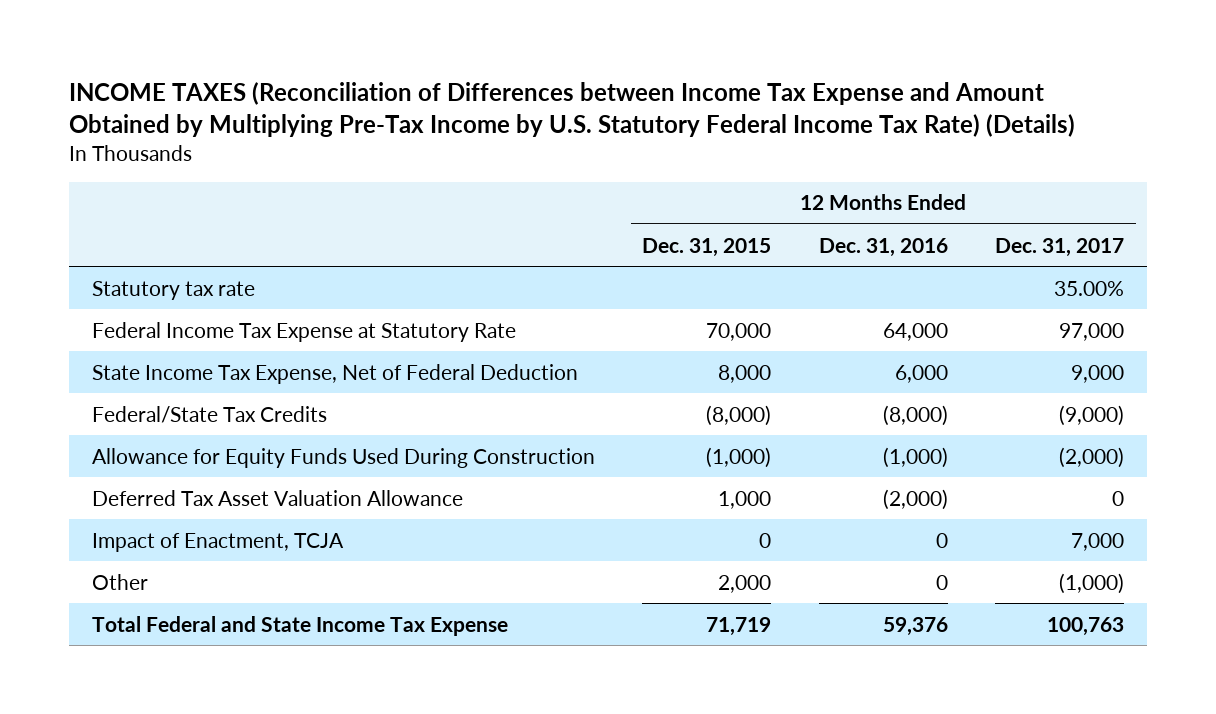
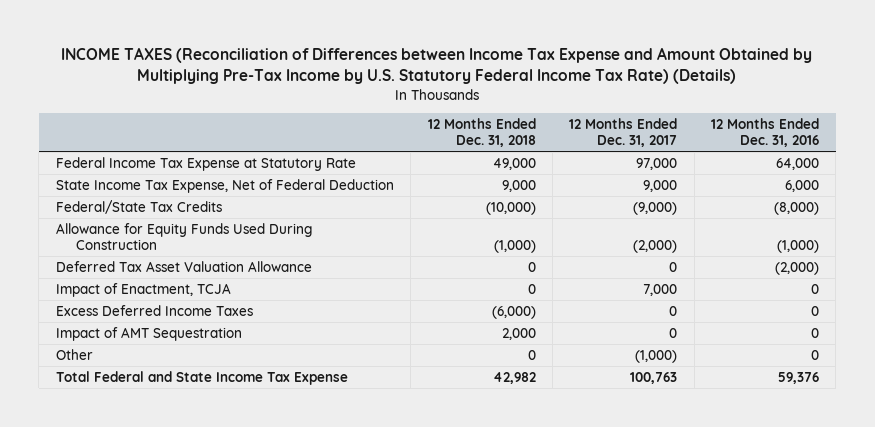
[642,237,772,257] Dec. 31, 2015 -> none
none -> [427,117,536,148] 12 Months Ended Dec. 31, 2018
[92,280,256,300] Statutory tax rate -> none
none -> [55,304,253,316] Excess Deferred Income Taxes
none -> [55,326,242,341] Impact of AMT Sequestration

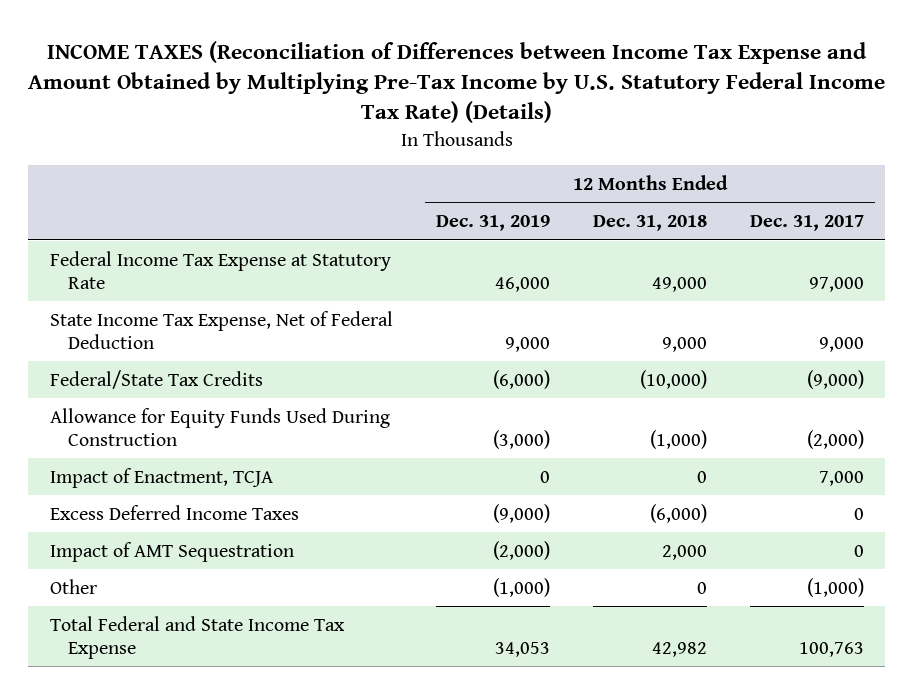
[711,117,820,148] 12 Months Ended Dec. 31, 2016 -> none
none -> [435,215,550,232] Dec. 31, 2019
[55,260,312,272] Deferred Tax Asset Valuation Allowance -> none

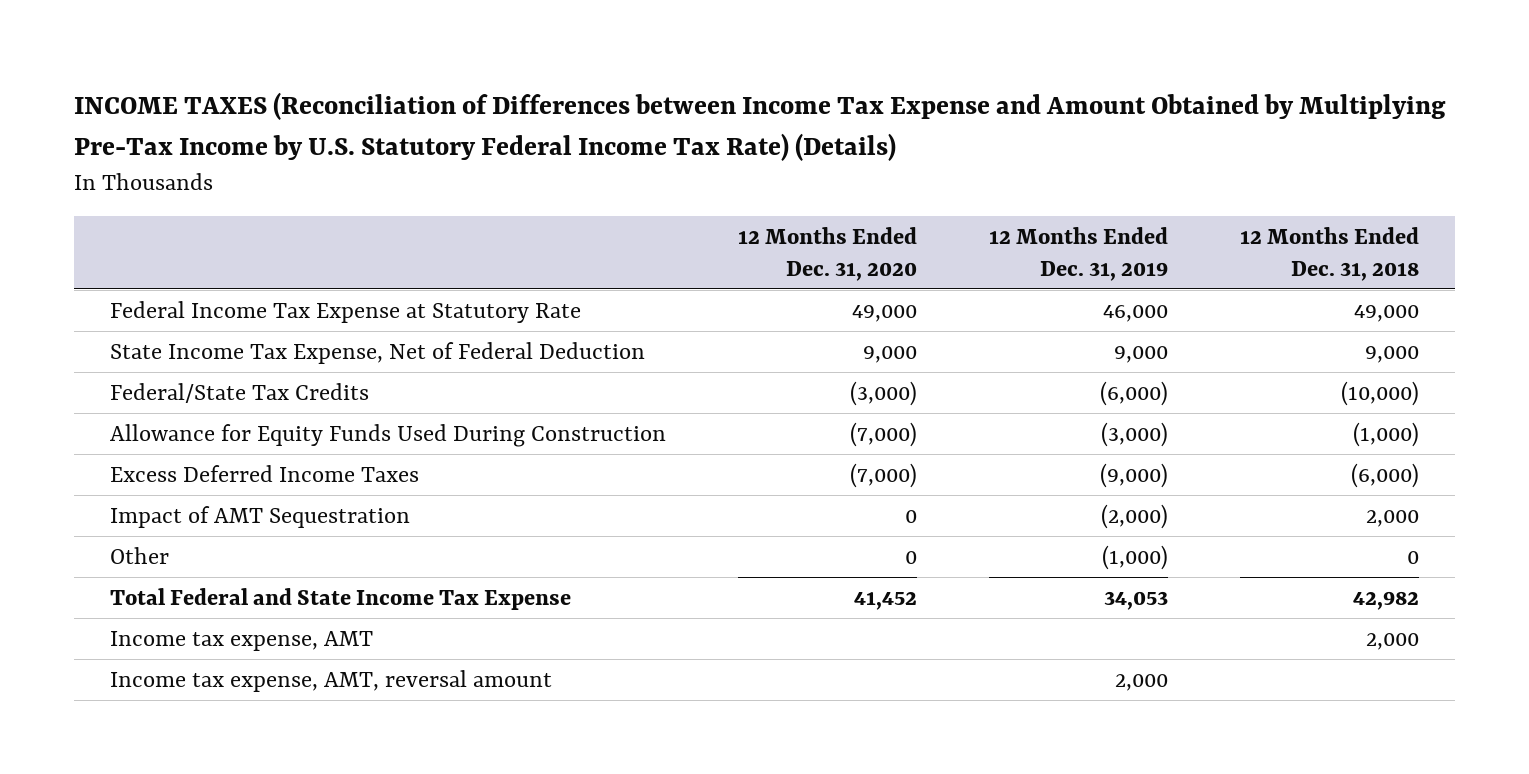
[749,215,864,232] Dec. 31, 2017 -> none
none -> [738,226,918,281] 12 Months Ended Dec. 31, 2020
[49,467,273,488] Impact of Enactment, TCJA -> none
none -> [109,631,373,652] Income tax expense, AMT
none -> [109,670,552,693] Income tax expense, AMT, reversal amount

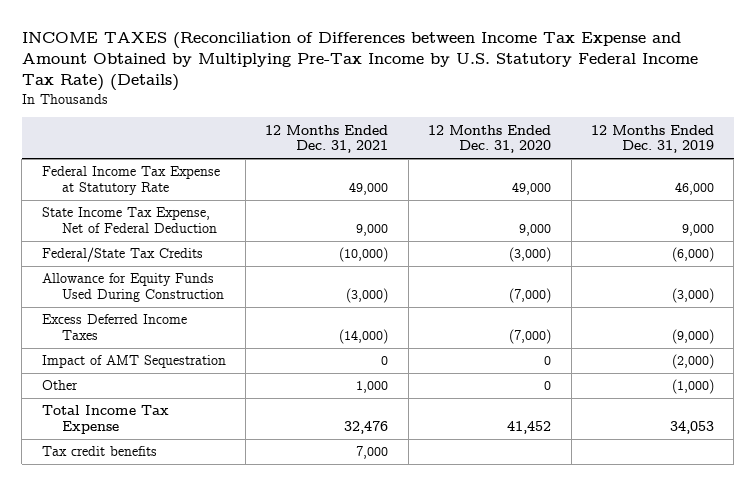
[1240,226,1420,281] 12 Months Ended Dec. 31, 2018 -> none
none -> [265,124,389,154] 12 Months Ended Dec. 31, 2021
[109,631,373,652] Income tax expense, AMT -> none
[109,670,552,693] Income tax expense, AMT, reversal amount -> none
[109,588,571,611] Total Federal and State Income Tax Expense -> [41,405,169,434] Total Income Tax Expense
none -> [41,446,157,457] Tax credit benefits

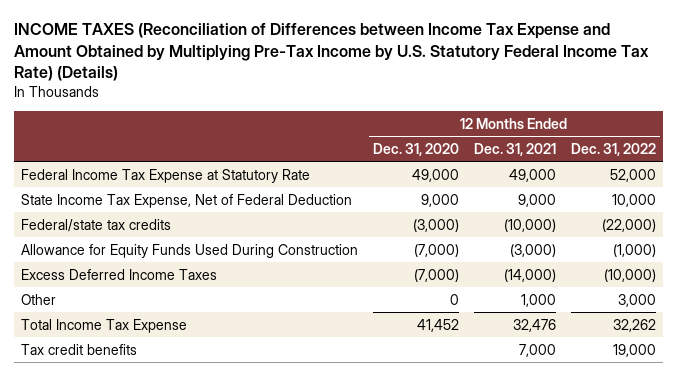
[590,124,714,154] 12 Months Ended Dec. 31, 2019 -> none
none -> [570,142,656,156] Dec. 31, 2022
[41,247,203,263] Federal/State Tax Credits -> [20,218,171,232] Federal/state tax credits
[41,355,226,369] Impact of AMT Sequestration -> none

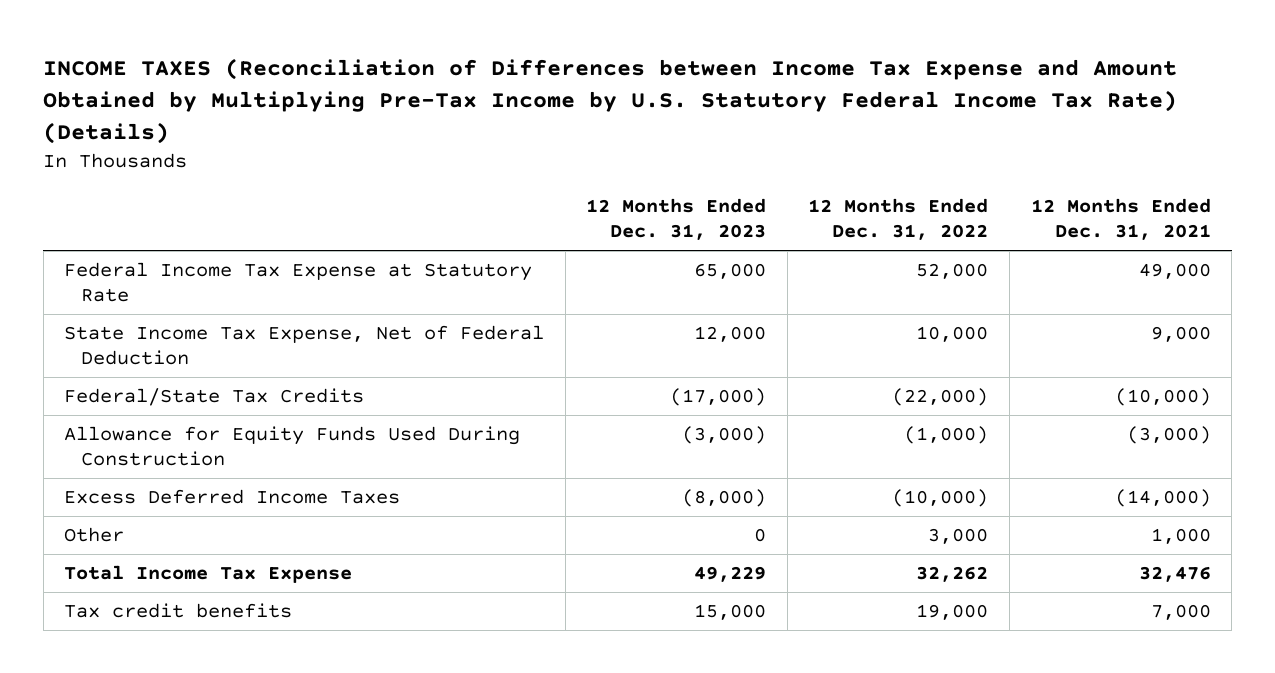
[372,142,459,156] Dec. 31, 2020 -> none
none -> [586,198,767,241] 12 Months Ended Dec. 31, 2023
[20,218,171,232] Federal/state tax credits -> [64,388,365,407] Federal/State Tax Credits

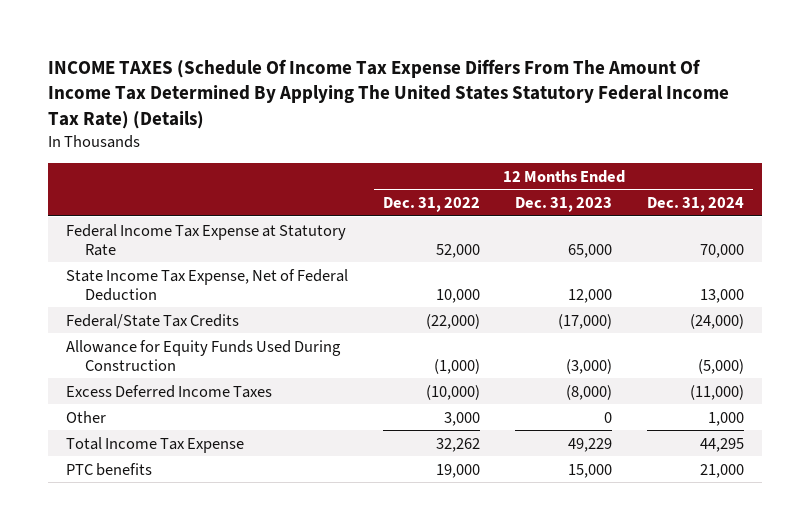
[43,57,1178,144] INCOME TAXES (Reconciliation of Differences between Income Tax Expense and Amount Obtained by Multiplying Pre-Tax Income by U.S. Statutory Federal Income Tax Rate) (Details) -> [48,58,730,129] INCOME TAXES (Schedule Of Income Tax Expense Differs From The Amount Of Income Tax Determined By Applying The United States Statutory Federal Income Tax Rate) (Details)
[1030,198,1211,241] 12 Months Ended Dec. 31, 2021 -> none
none -> [647,197,745,213] Dec. 31, 2024
[64,603,293,619] Tax credit benefits -> [65,462,152,476] PTC benefits

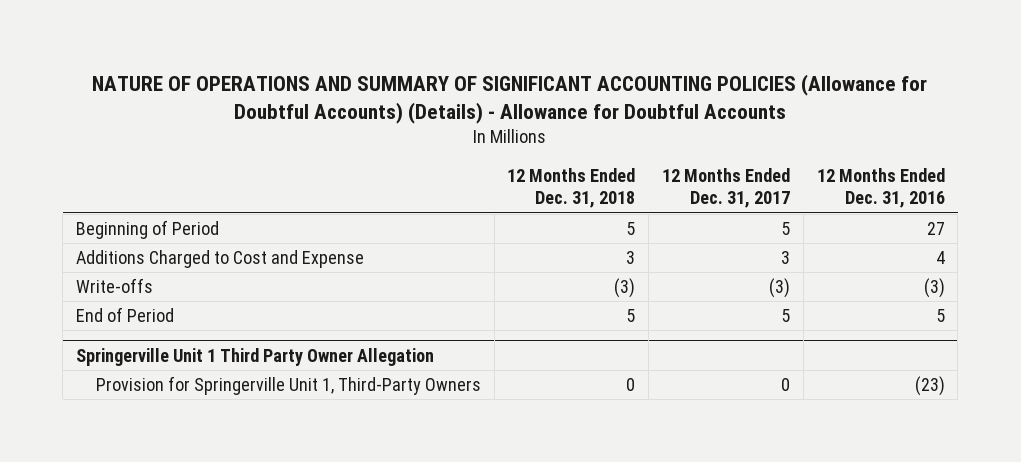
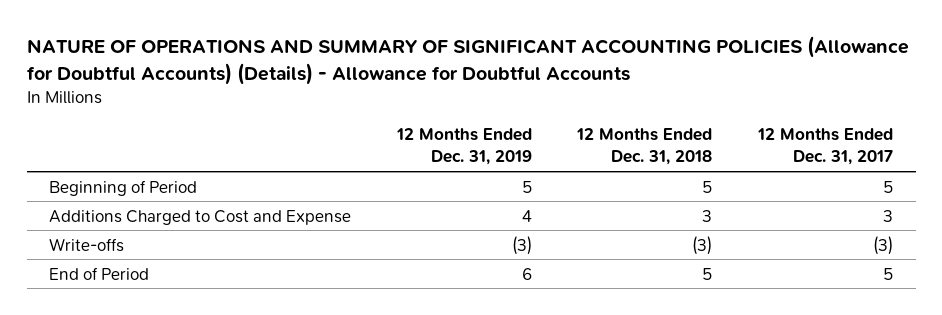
[816,168,945,209] 12 Months Ended Dec. 31, 2016 -> none
none -> [395,128,532,166] 12 Months Ended Dec. 31, 2019
[76,348,435,367] Springerville Unit 1 Third Party Owner Allegation -> none
[95,376,481,396] Provision for Springerville Unit 1, Third-Party Owners -> none

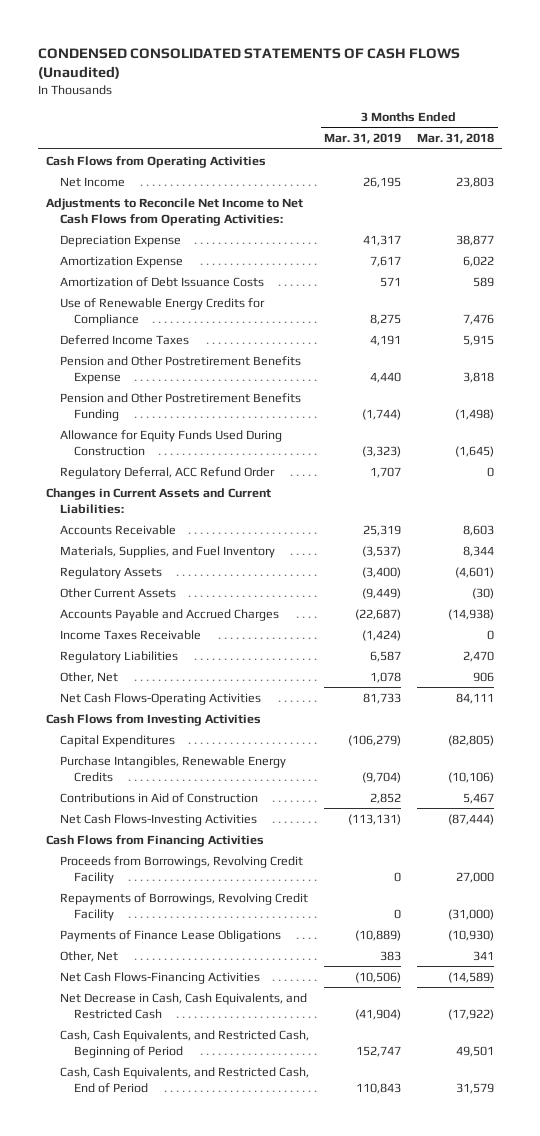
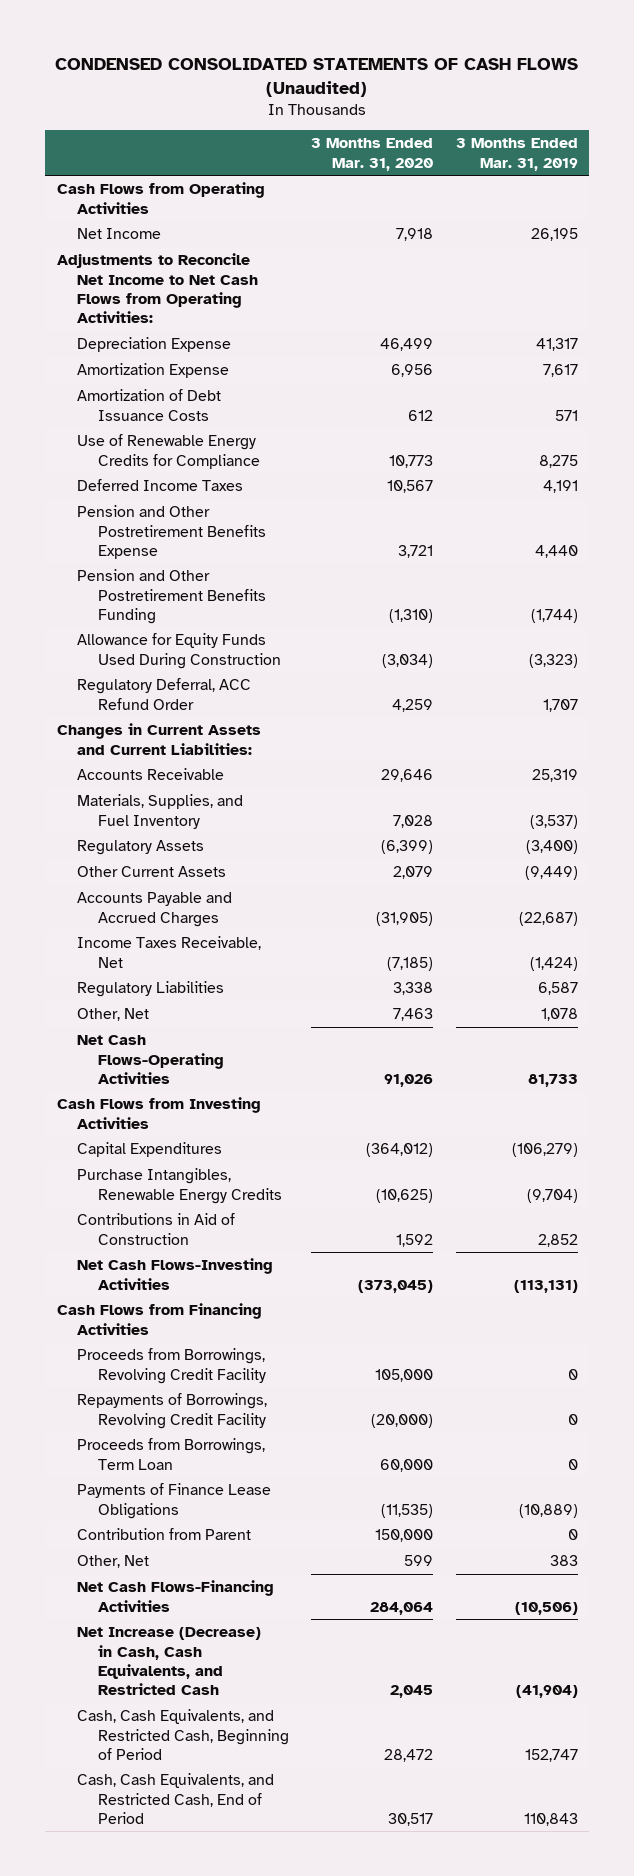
[416,133,494,145] Mar. 31, 2018 -> none
none -> [311,138,434,171] 3 Months Ended Mar. 31, 2020
[59,629,201,640] Income Taxes Receivable -> [77,936,262,968] Income Taxes Receivable, Net
none -> [77,1438,266,1470] Proceeds from Borrowings, Term Loan
none -> [77,1528,252,1541] Contribution from Parent
[59,992,307,1019] Net Decrease in Cash, Cash Equivalents, and Restricted Cash -> [77,1627,262,1696] Net Increase (Decrease) in Cash, Cash Equivalents, and Restricted Cash

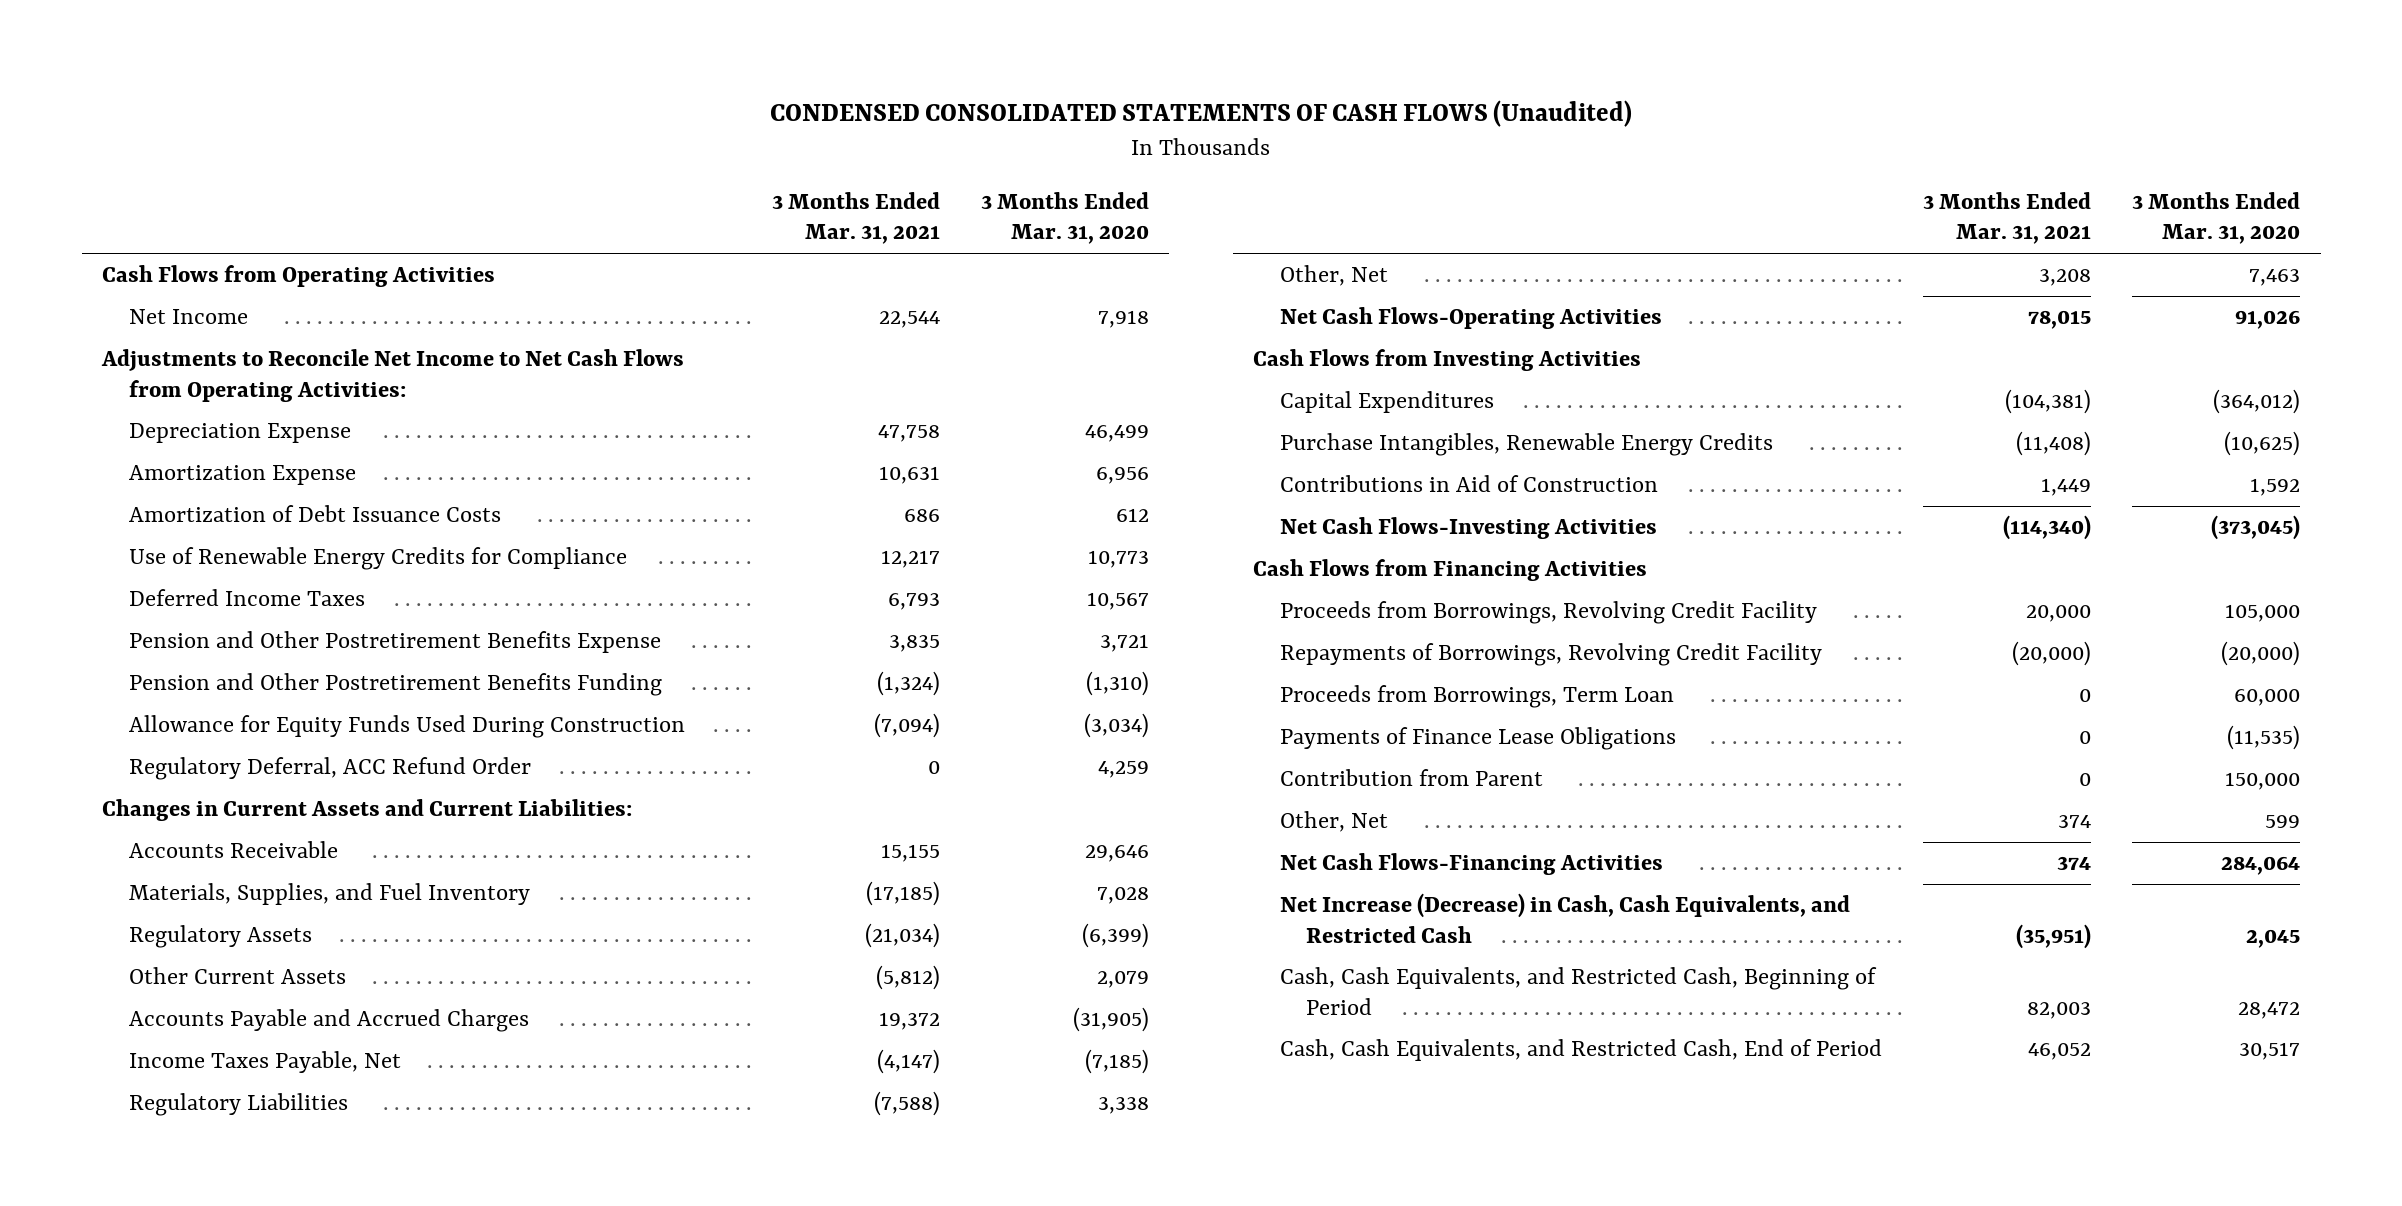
[455,138,578,171] 3 Months Ended Mar. 31, 2019 -> none
none -> [771,192,940,245] 3 Months Ended Mar. 31, 2021
[77,936,262,968] Income Taxes Receivable, Net -> [128,1051,401,1074] Income Taxes Payable, Net

